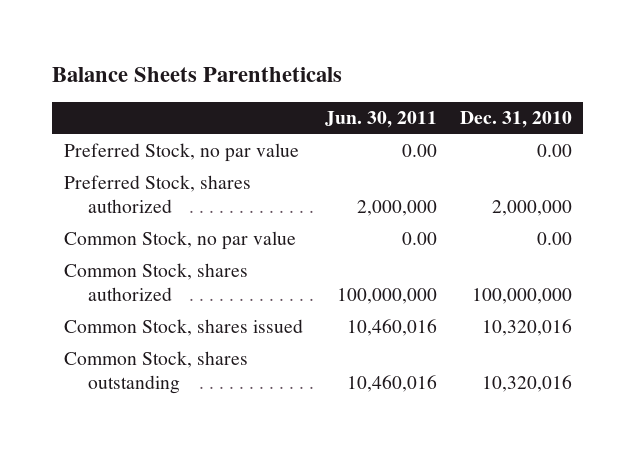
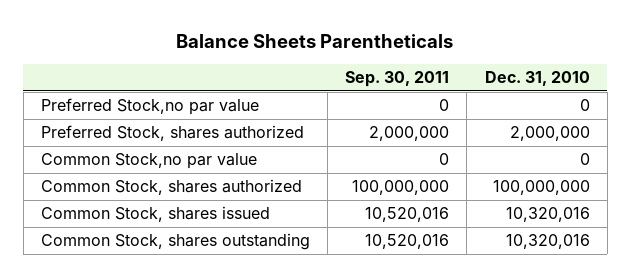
[325,111,438,129] Jun. 30, 2011 -> none
none -> [345,70,450,87] Sep. 30, 2011
[63,143,299,163] Preferred Stock, no par value -> [40,98,259,116] Preferred Stock,no par value
[536,144,572,158] 0.00 -> [579,99,590,112] 0
[63,231,296,251] Common Stock, no par value -> [40,153,257,170] Common Stock,no par value
[536,232,572,246] 0.00 -> [579,153,590,166] 0

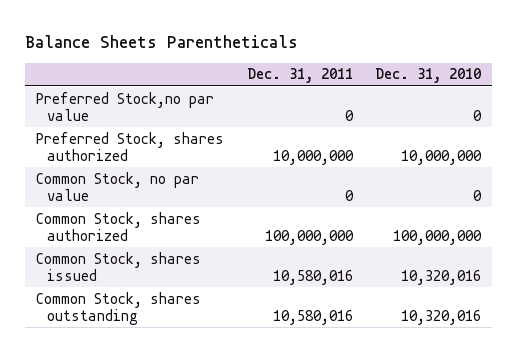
[345,70,450,87] Sep. 30, 2011 -> none
none -> [246,68,353,84] Dec. 31, 2011
[509,126,590,142] 2,000,000 -> [401,150,483,166] 10,000,000
[40,153,257,170] Common Stock,no par value -> [36,171,200,202] Common Stock, no par value

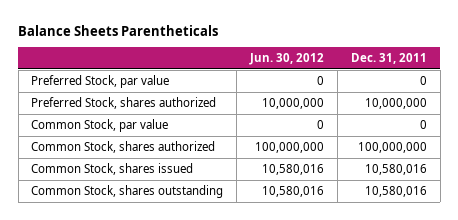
[375,68,482,84] Dec. 31, 2010 -> none
none -> [249,52,325,65] Jun. 30, 2012
[36,91,215,122] Preferred Stock,no par value -> [31,75,170,89] Preferred Stock, par value
[36,171,200,202] Common Stock, no par value -> [31,119,169,133] Common Stock, par value

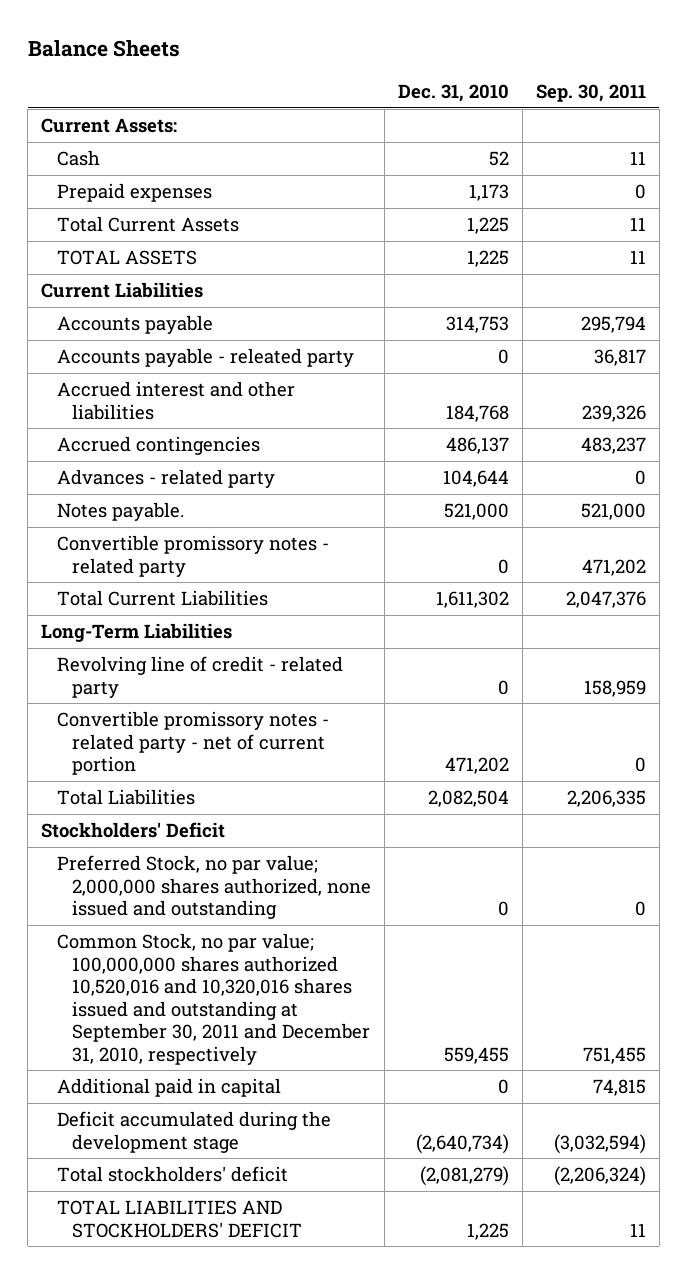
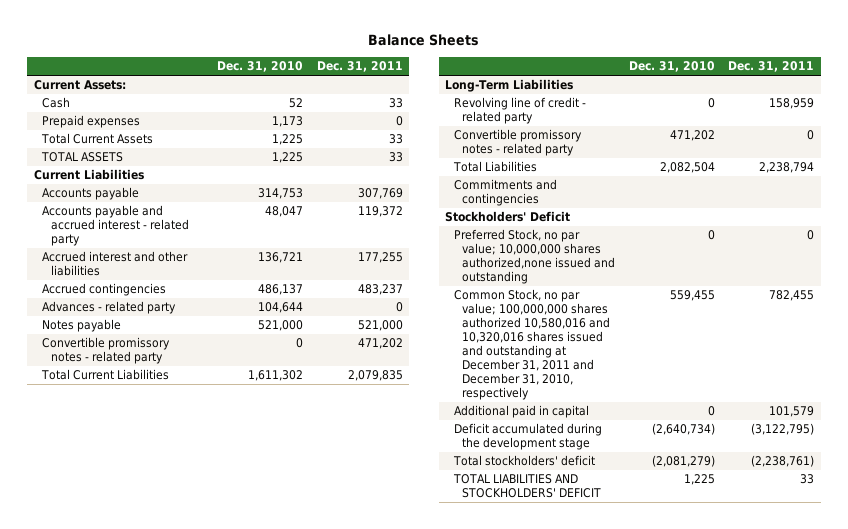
[535,83,646,102] Sep. 30, 2011 -> none
none -> [316,61,403,73] Dec. 31, 2011
[56,348,354,368] Accounts payable - releated party -> none
none -> [42,205,189,247] Accounts payable and accrued interest - related party
[445,404,509,422] 184,768 -> [258,252,304,264] 136,721
[56,502,184,522] Notes payable. -> [42,319,122,333] Notes payable
[56,711,329,776] Convertible promissory notes - related party - net of current portion -> [453,129,582,157] Convertible promissory notes - related party
none -> [453,179,557,207] Commitments and contingencies
[56,855,371,920] Preferred Stock, no par value; 2,000,000 shares authorized, none issued and outstanding -> [453,229,616,285] Preferred Stock, no par value; 10,000,000 shares authorized,none issued and outstanding
[56,933,370,1065] Common Stock, no par value; 100,000,000 shares authorized 10,520,016 and 10,320,016 shares issued and outstanding at September 30, 2011 and December 31, 2010, respectively -> [453,289,611,401] Common Stock, no par value; 100,000,000 shares authorized 10,580,016 and 10,320,016 shares issued and outstanding at December 31, 2011 and December 31, 2010, respectively

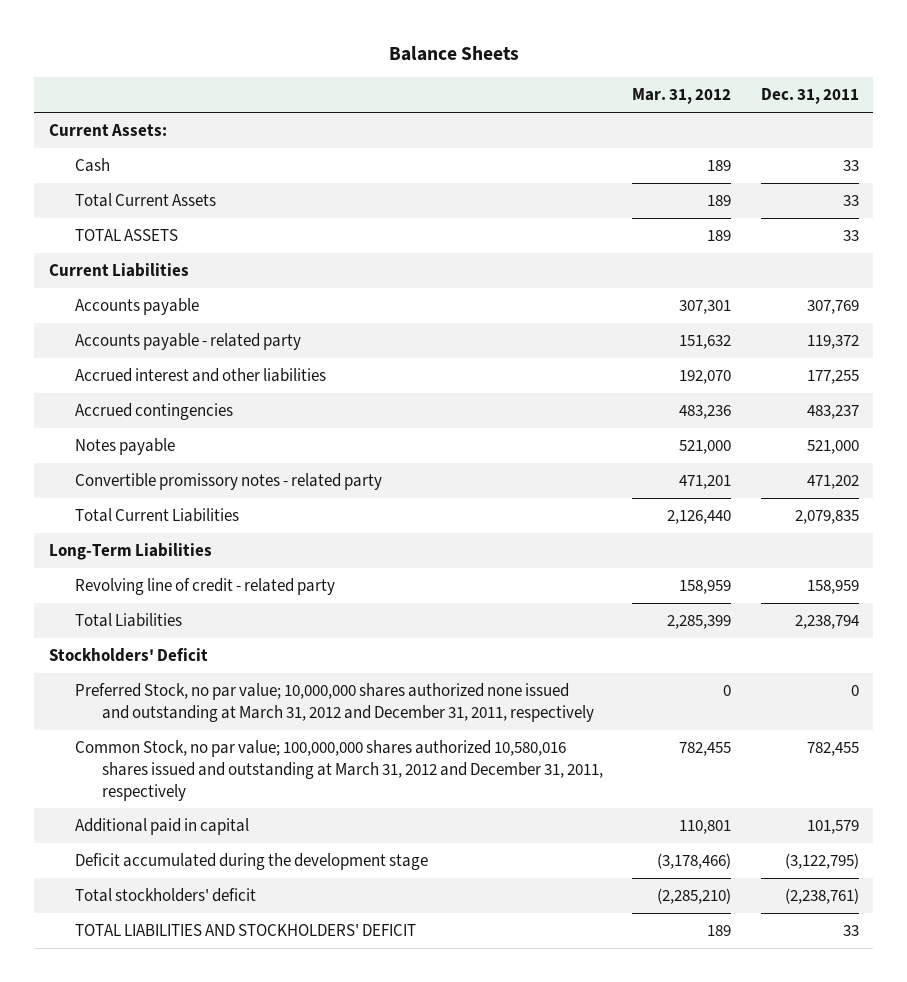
[217,61,304,73] Dec. 31, 2010 -> none
none -> [632,88,732,105] Mar. 31, 2012
[42,115,141,129] Prepaid expenses -> none
[42,205,189,247] Accounts payable and accrued interest - related party -> [75,333,302,351] Accounts payable - related party
[42,301,177,315] Advances - related party -> none
[453,129,582,157] Convertible promissory notes - related party -> none
[453,179,557,207] Commitments and contingencies -> none
[453,229,616,285] Preferred Stock, no par value; 10,000,000 shares authorized,none issued and outstanding -> [75,683,594,722] Preferred Stock, no par value; 10,000,000 shares authorized none issued and outstanding at March 31, 2012 and December 31, 2011, respectively
[453,289,611,401] Common Stock, no par value; 100,000,000 shares authorized 10,580,016 and 10,320,016 shares issued and outstanding at December 31, 2011 and December 31, 2010, respectively -> [75,740,603,801] Common Stock, no par value; 100,000,000 shares authorized 10,580,016 shares issued and outstanding at March 31, 2012 and December 31, 2011, respectively

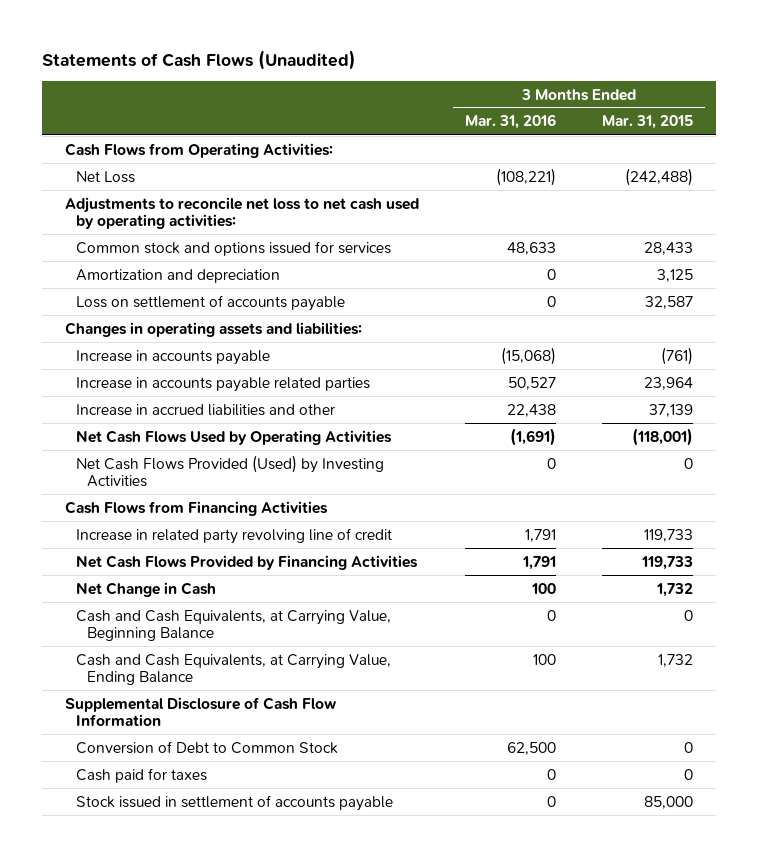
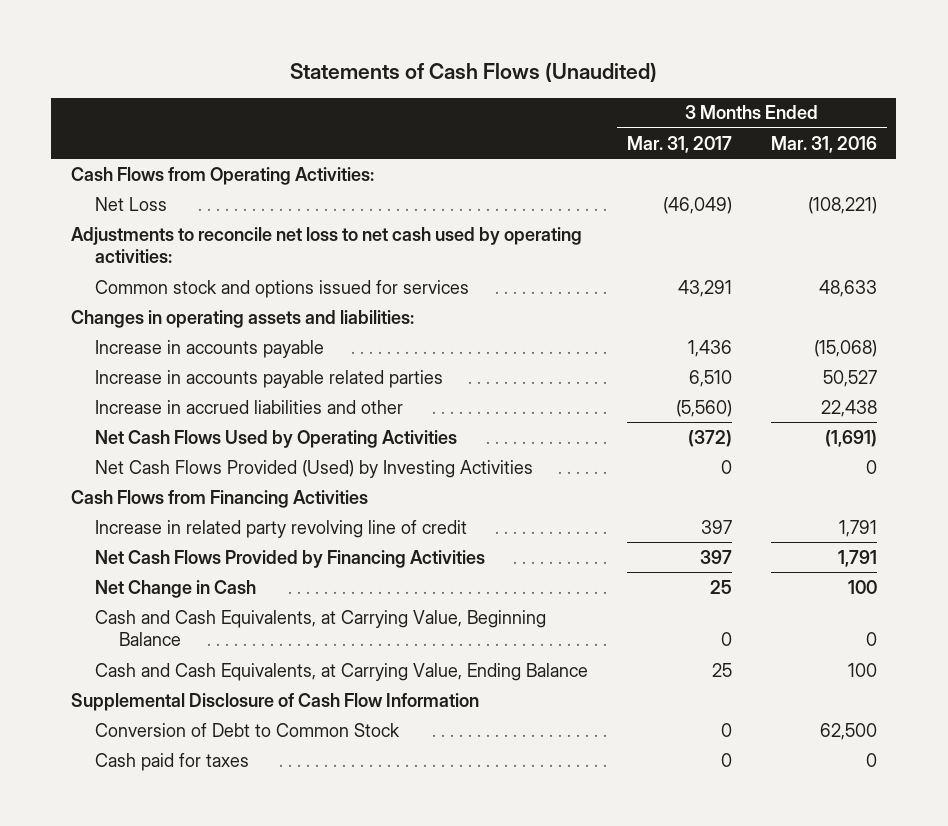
[602,115,694,130] Mar. 31, 2015 -> none
none -> [626,135,732,153] Mar. 31, 2017
[76,268,281,283] Amortization and depreciation -> none
[76,294,346,311] Loss on settlement of accounts payable -> none
[76,794,394,811] Stock issued in settlement of accounts payable -> none

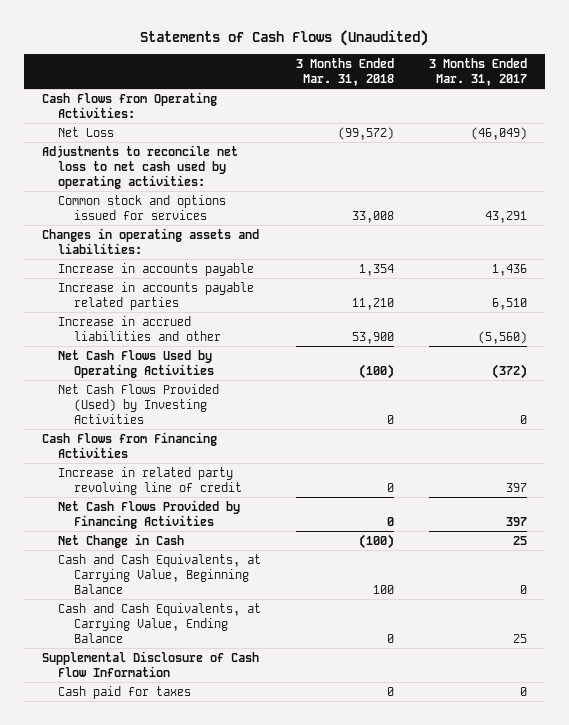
[770,135,877,153] Mar. 31, 2016 -> none
none -> [296,57,395,86] 3 Months Ended Mar. 31, 2018
[94,722,400,737] Conversion of Debt to Common Stock -> none

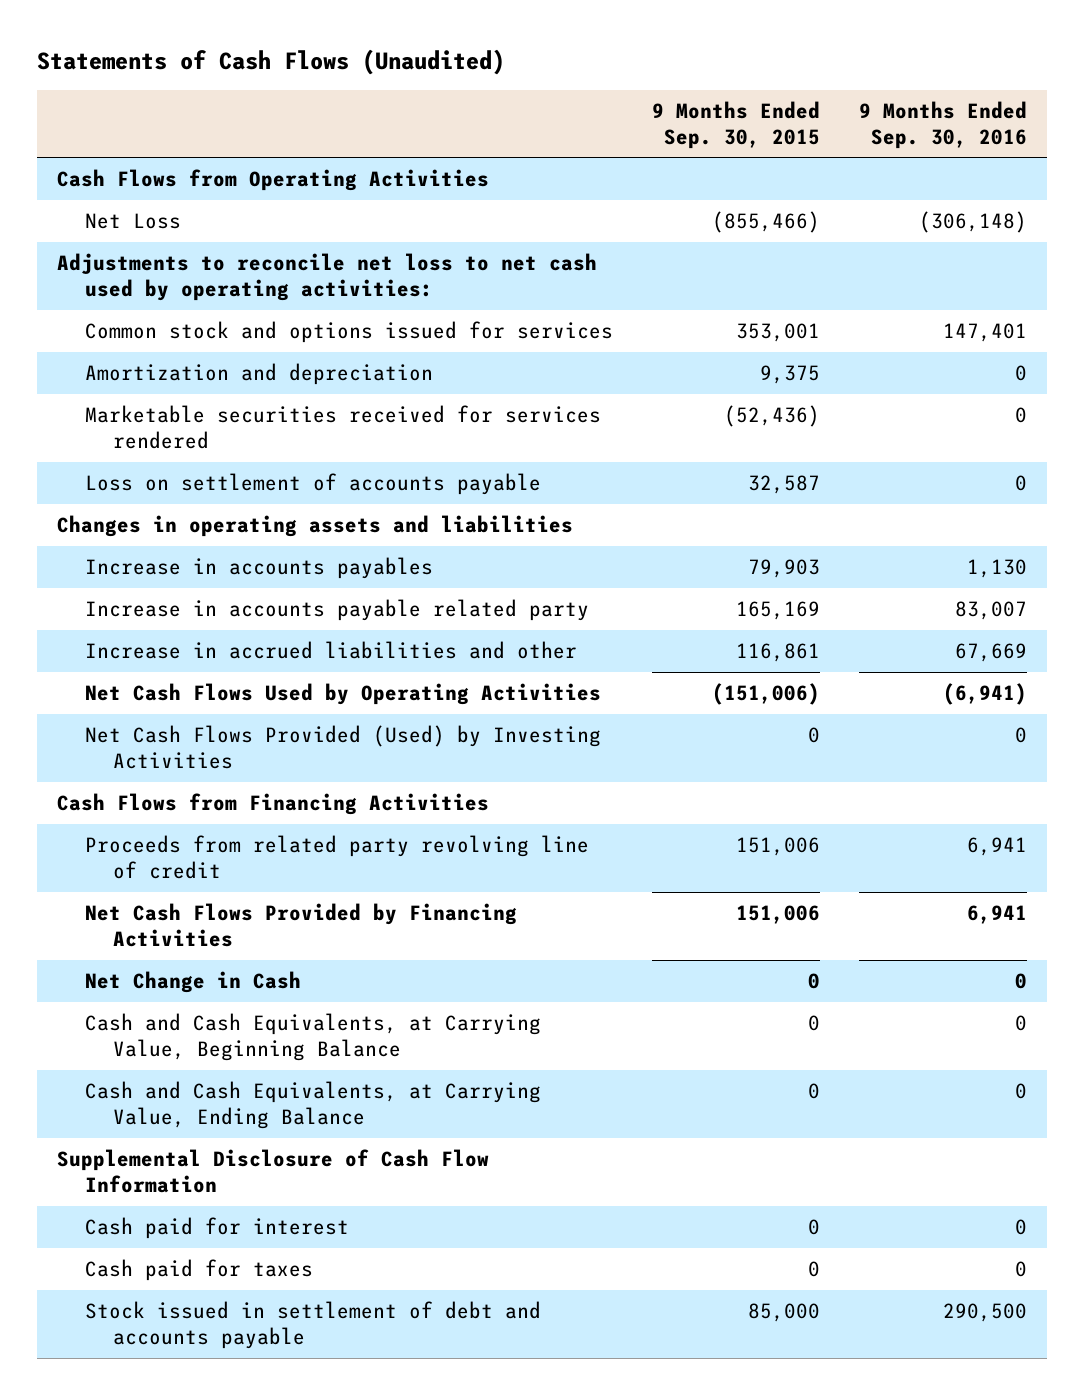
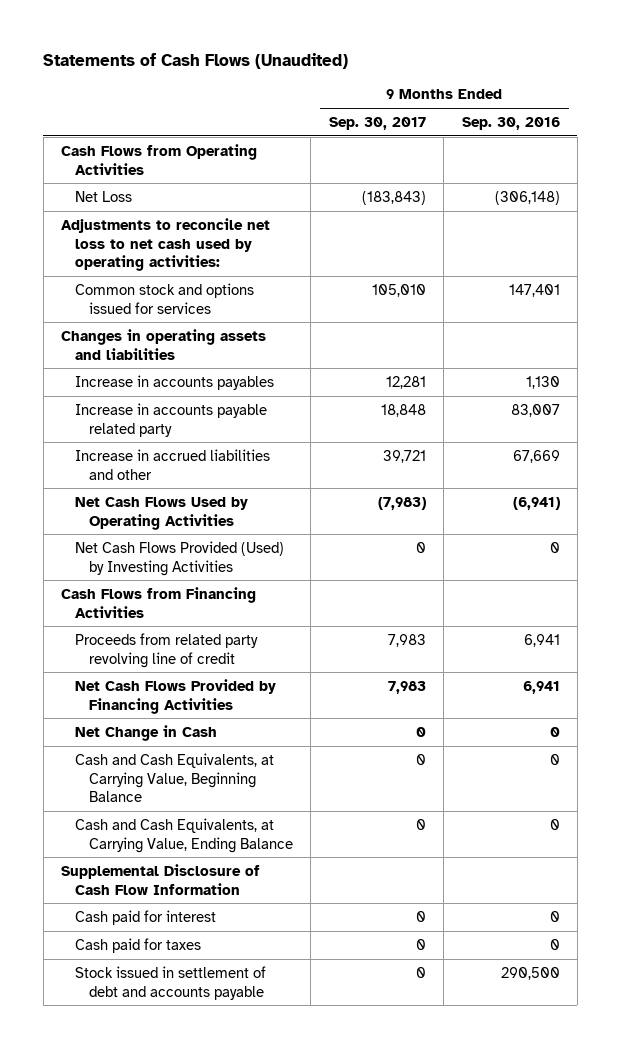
[651,100,820,149] 9 Months Ended Sep. 30, 2015 -> none
none -> [328,116,426,130] Sep. 30, 2017
[84,363,433,386] Amortization and depreciation -> none
[84,405,601,449] Marketable securities received for services rendered -> none
[84,473,541,496] Loss on settlement of accounts payable -> none

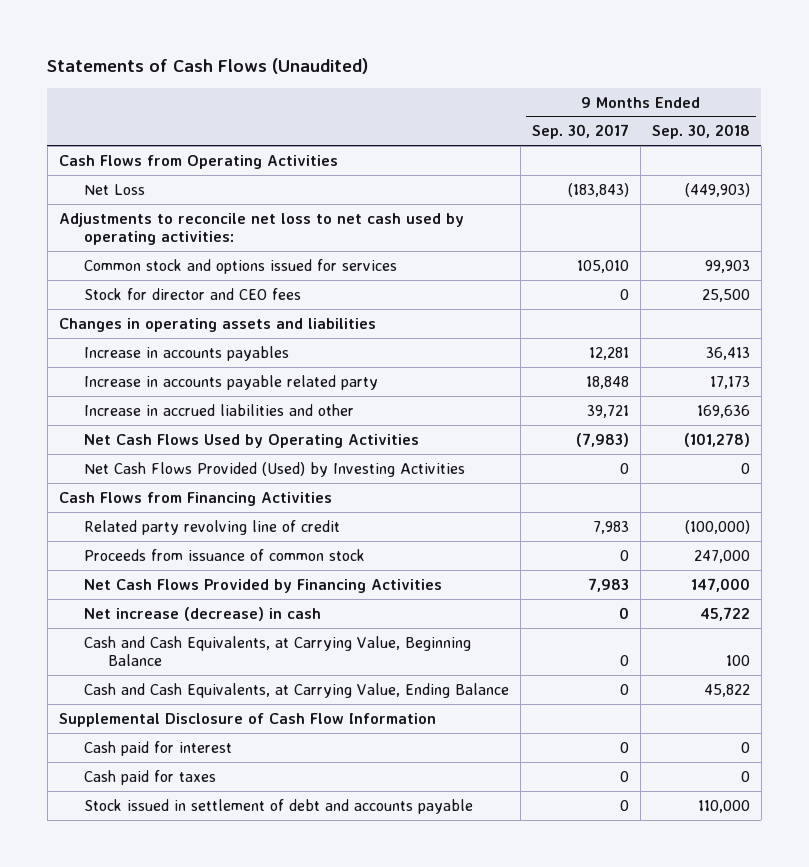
[461,116,560,130] Sep. 30, 2016 -> none
none -> [651,124,750,140] Sep. 30, 2018
none -> [83,287,301,300] Stock for director and CEO fees
[74,632,258,668] Proceeds from related party revolving line of credit -> [83,519,340,535] Related party revolving line of credit
none -> [83,548,365,561] Proceeds from issuance of common stock
[74,724,217,741] Net Change in Cash -> [83,606,321,621] Net increase (decrease) in cash

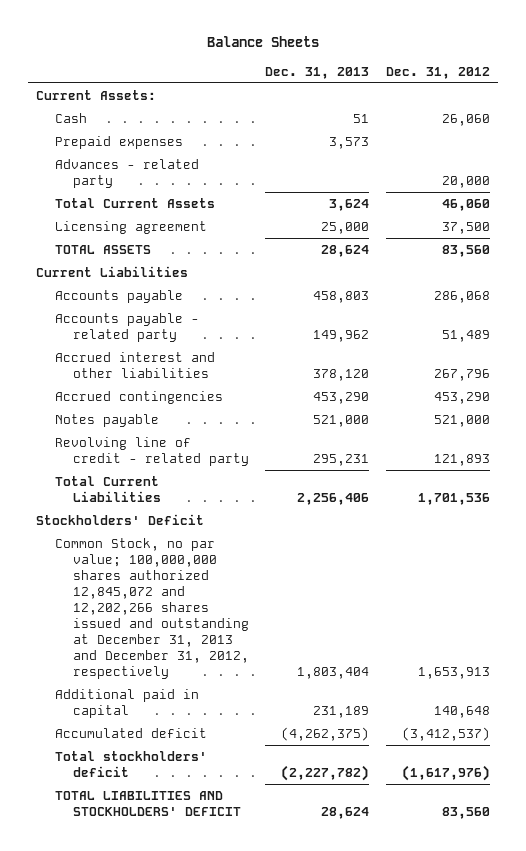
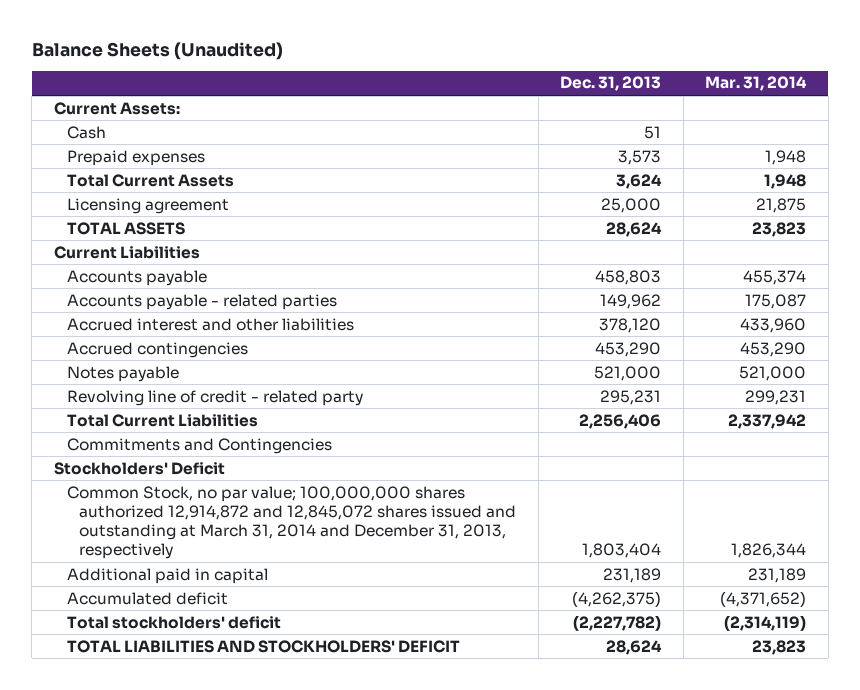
[207,36,320,48] Balance Sheets -> [31,41,283,60] Balance Sheets (Unaudited)
[385,66,490,79] Dec. 31, 2012 -> none
none -> [705,76,808,92] Mar. 31, 2014
[54,158,199,188] Advances - related party -> none
[54,312,199,342] Accounts payable - related party -> [66,293,337,310] Accounts payable - related parties
none -> [66,437,332,454] Commitments and Contingencies
[54,537,250,679] Common Stock, no par value; 100,000,000 shares authorized 12,845,072 and 12,202,266 shares issued and outstanding at December 31, 2013 and December 31, 2012, respectively -> [66,485,517,560] Common Stock, no par value; 100,000,000 shares authorized 12,914,872 and 12,845,072 shares issued and outstanding at March 31, 2014 and December 31, 2013, respectively

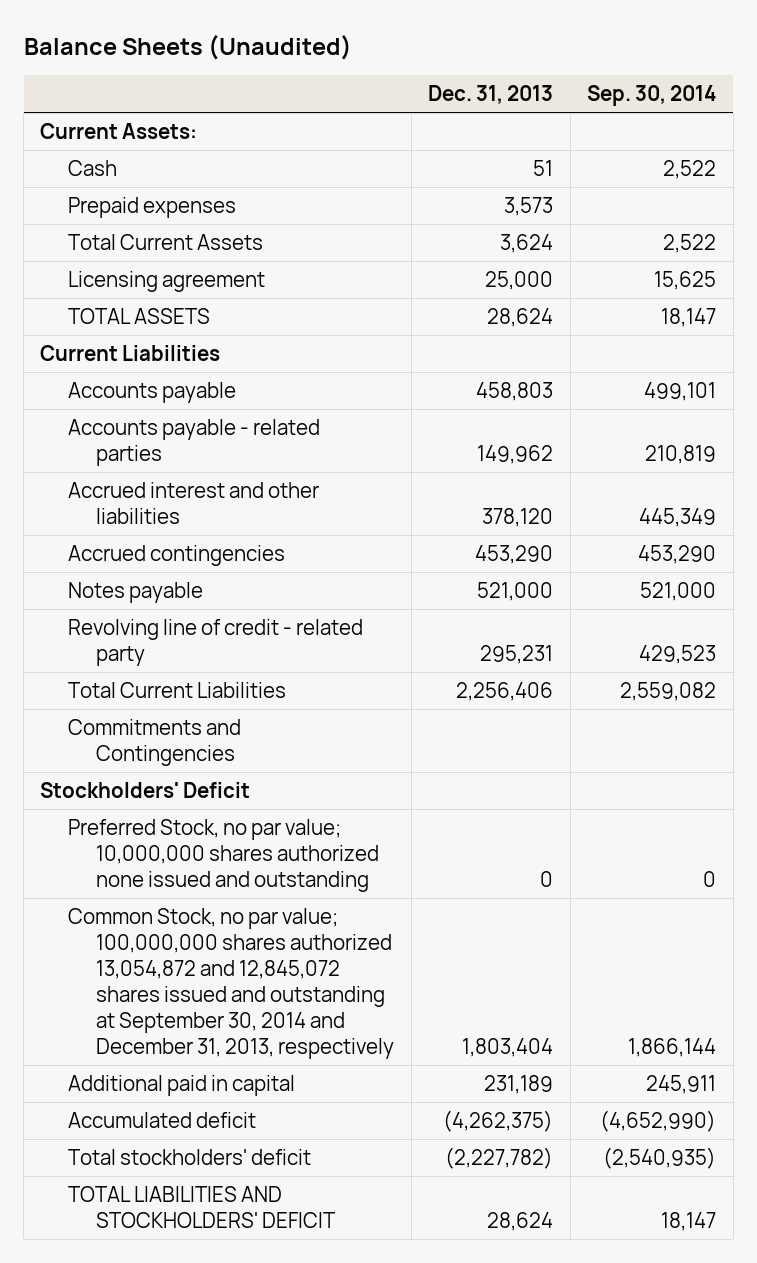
[705,76,808,92] Mar. 31, 2014 -> none
none -> [587,85,717,107] Sep. 30, 2014
none -> [68,818,380,893] Preferred Stock, no par value; 10,000,000 shares authorized none issued and outstanding
[66,485,517,560] Common Stock, no par value; 100,000,000 shares authorized 12,914,872 and 12,845,072 shares issued and outstanding at March 31, 2014 and December 31, 2013, respectively -> [68,907,395,1060] Common Stock, no par value; 100,000,000 shares authorized 13,054,872 and 12,845,072 shares issued and outstanding at September 30, 2014 and December 31, 2013, respectively

